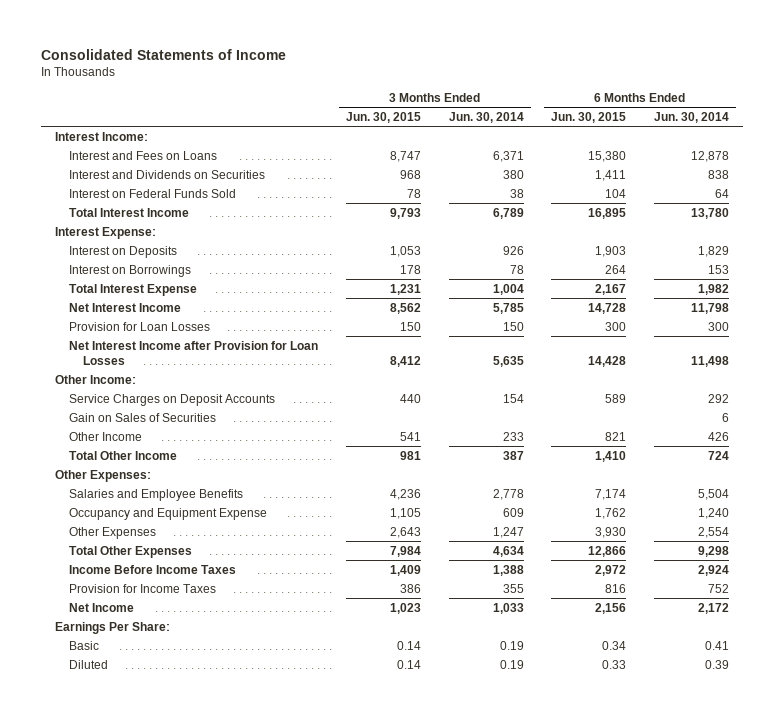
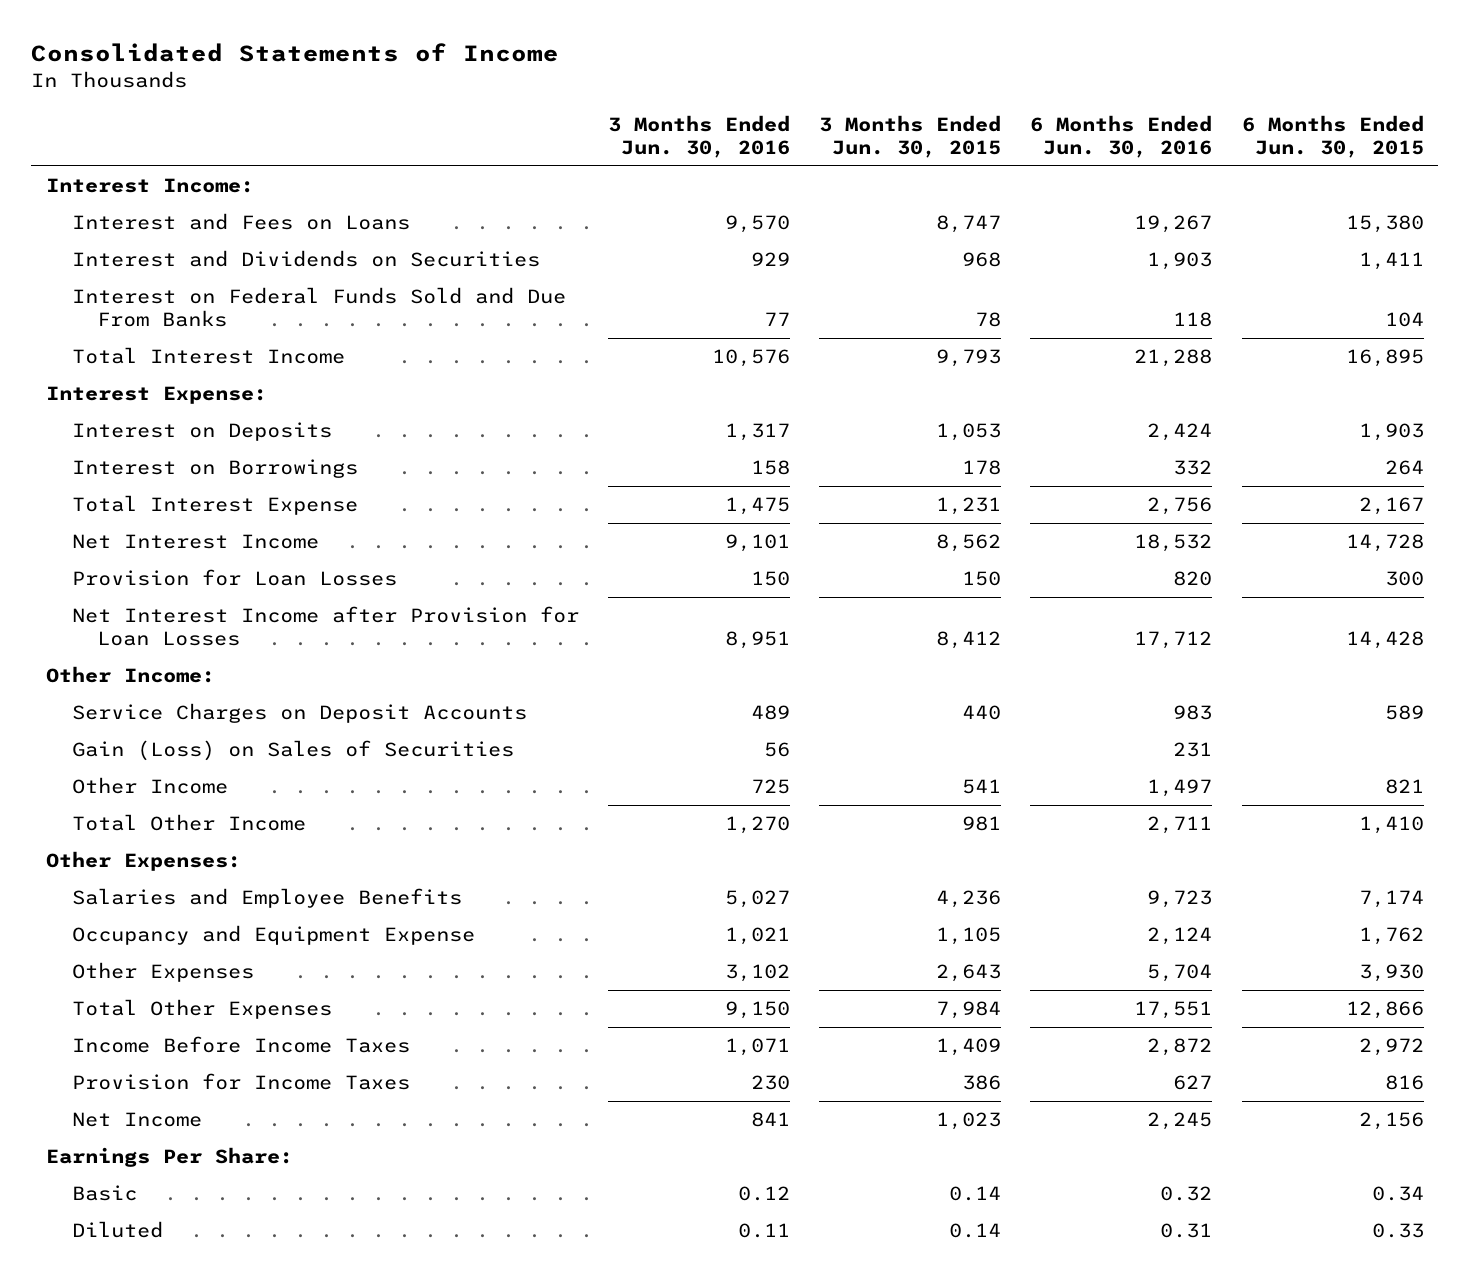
[448,111,524,123] Jun. 30, 2014 -> none
[654,111,730,123] Jun. 30, 2014 -> none
none -> [607,115,790,158] 3 Months Ended Jun. 30, 2016
none -> [1030,115,1213,158] 6 Months Ended Jun. 30, 2016
[68,188,236,198] Interest on Federal Funds Sold -> [71,287,566,327] Interest on Federal Funds Sold and Due From Banks
[68,412,216,422] Gain on Sales of Securities -> [71,740,514,762] Gain (Loss) on Sales of Securities

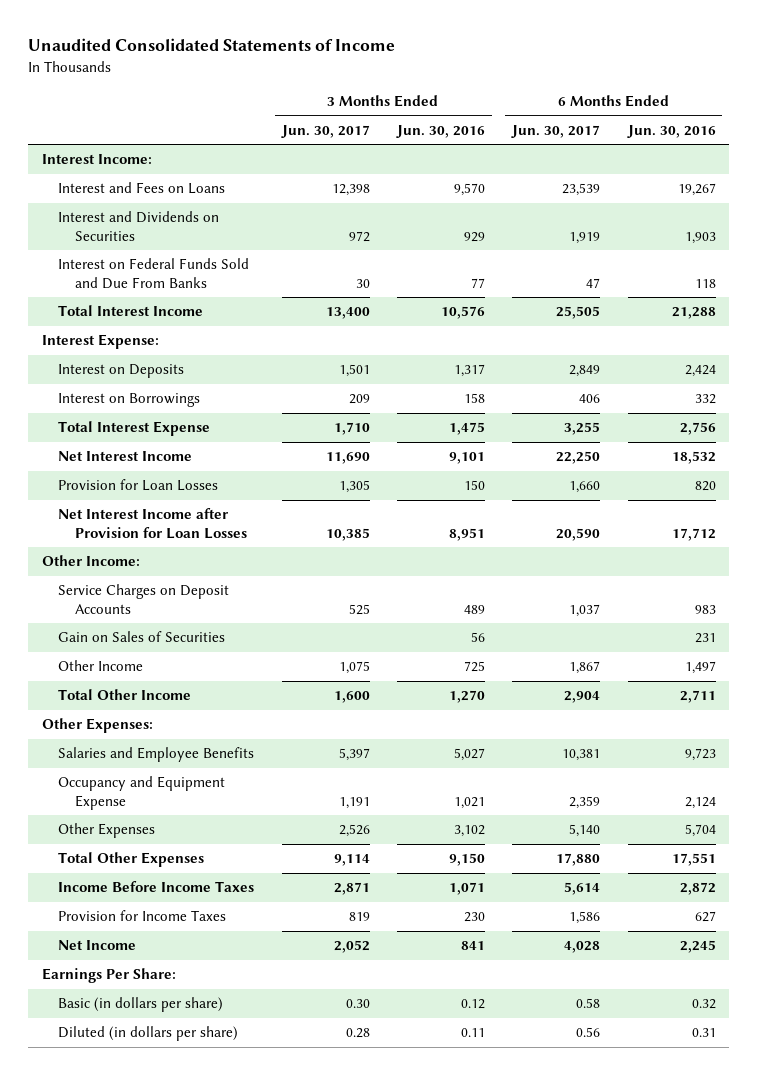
[31,43,560,63] Consolidated Statements of Income -> [27,38,395,52] Unaudited Consolidated Statements of Income
[819,115,1002,158] 3 Months Ended Jun. 30, 2015 -> none
[1241,115,1424,158] 6 Months Ended Jun. 30, 2015 -> none
none -> [280,124,370,138] Jun. 30, 2017
none -> [511,124,601,138] Jun. 30, 2017
[71,740,514,762] Gain (Loss) on Sales of Securities -> [58,631,226,643] Gain on Sales of Securities
[71,1185,137,1202] Basic -> [58,997,224,1013] Basic (in dollars per share)
[71,1221,163,1239] Diluted -> [58,1026,239,1042] Diluted (in dollars per share)

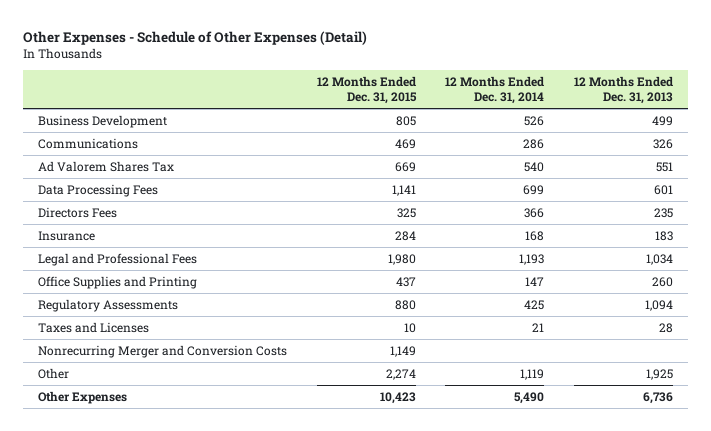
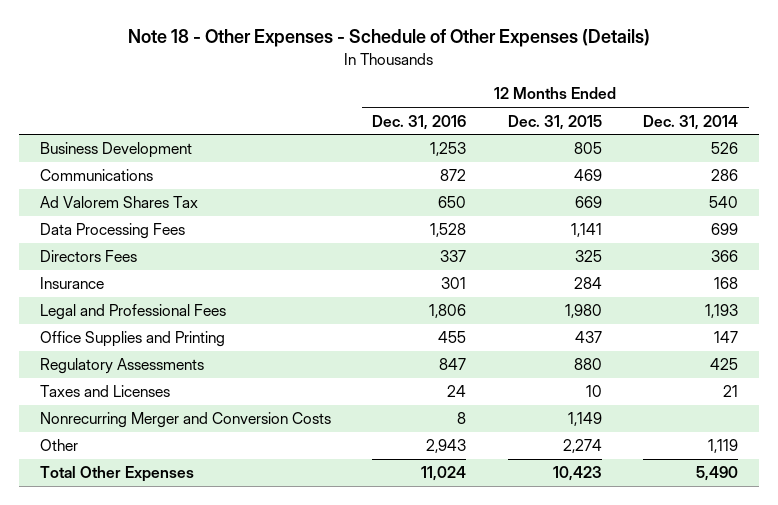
[23,31,368,46] Other Expenses - Schedule of Other Expenses (Detail) -> [128,29,651,48] Note 18 - Other Expenses - Schedule of Other Expenses (Details)
[574,75,674,104] 12 Months Ended Dec. 31, 2013 -> none
none -> [372,114,467,130] Dec. 31, 2016
[38,390,128,404] Other Expenses -> [39,466,194,483] Total Other Expenses

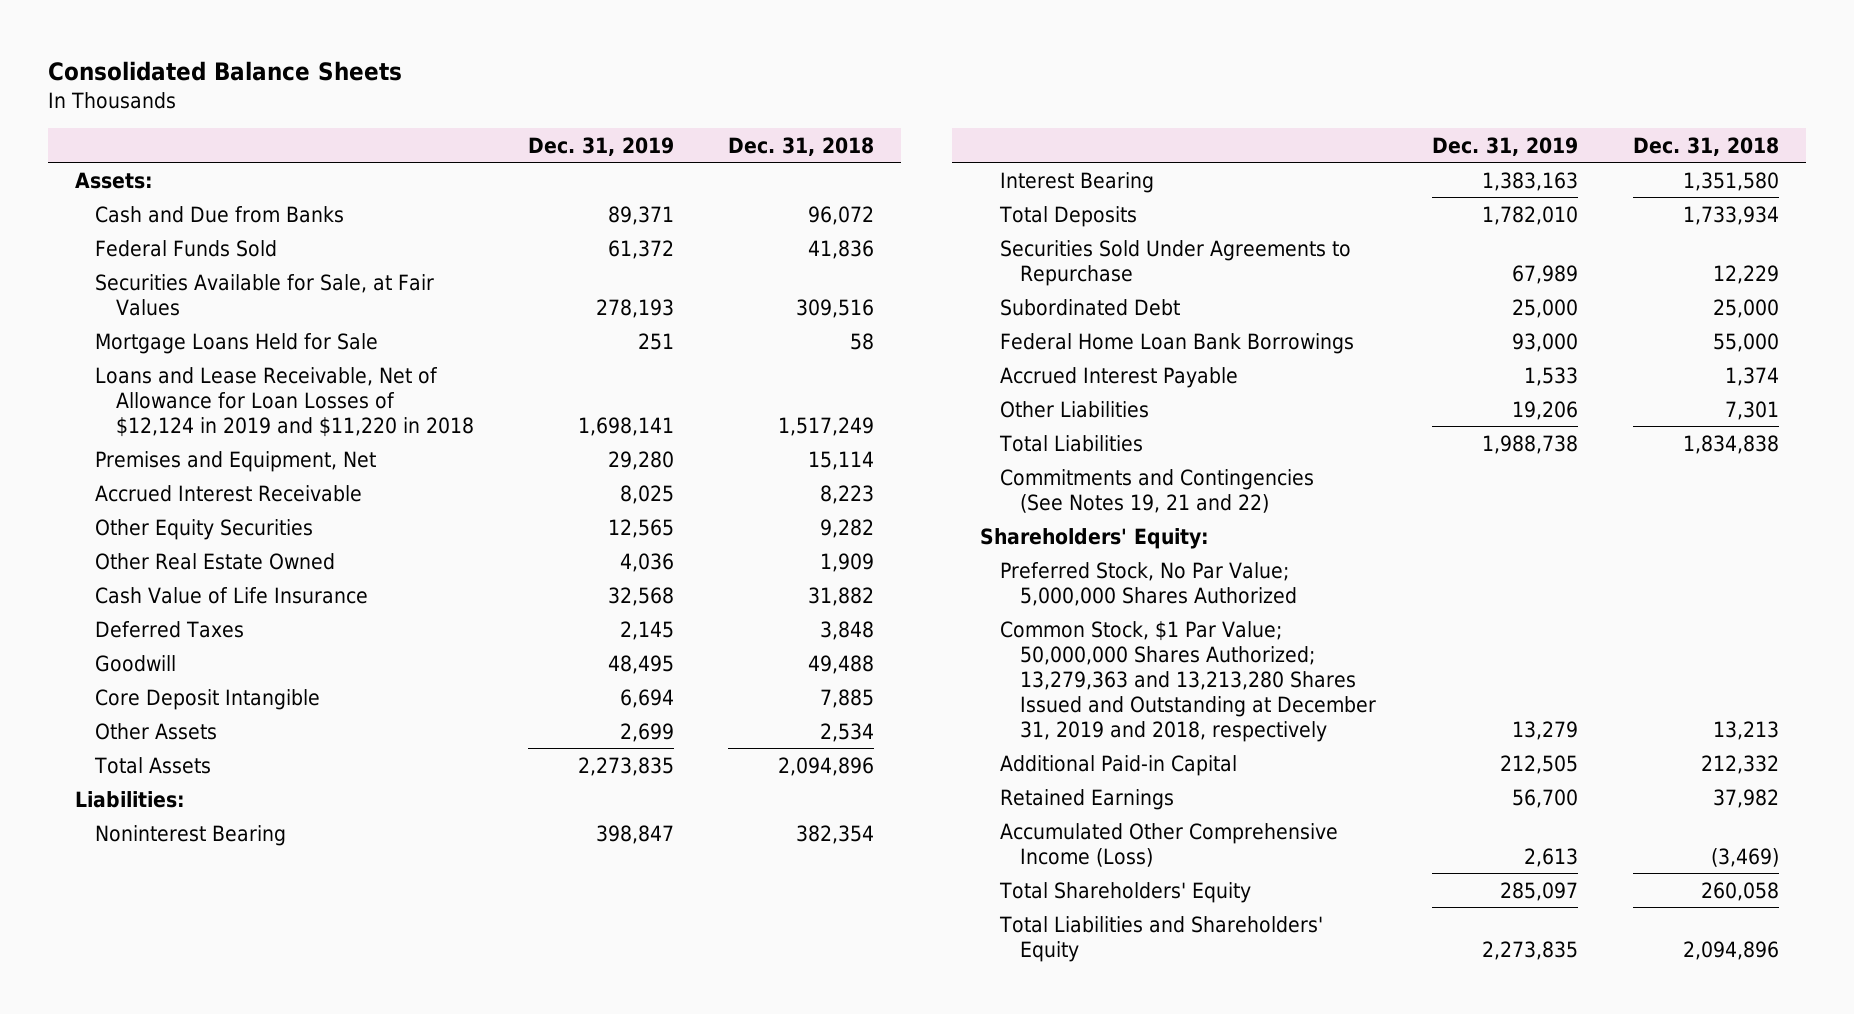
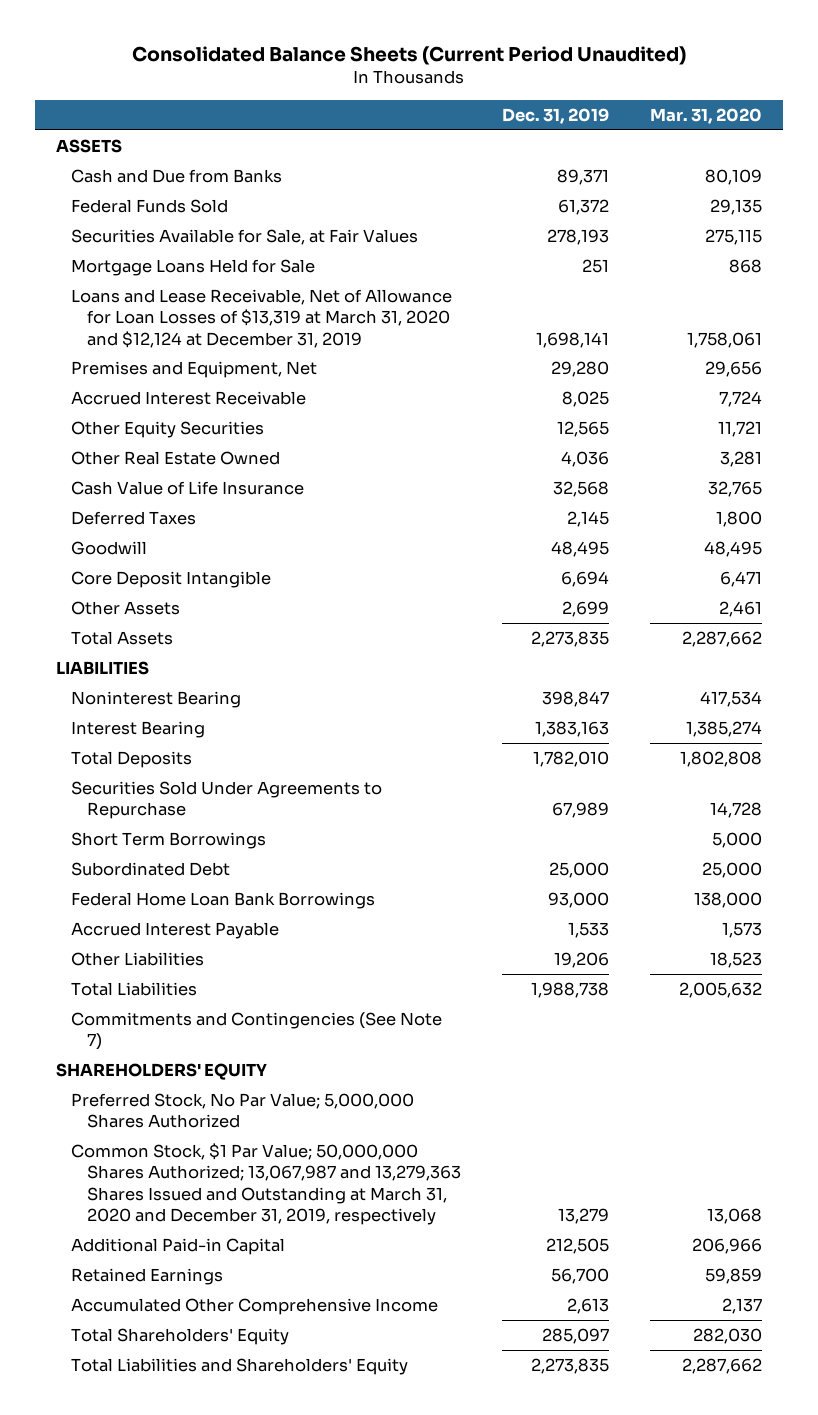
[47,60,402,81] Consolidated Balance Sheets -> [131,45,686,65] Consolidated Balance Sheets (Current Period Unaudited)
[728,136,875,156] Dec. 31, 2018 -> none
none -> [650,107,763,124] Mar. 31, 2020
[75,171,154,189] Assets: -> [55,138,122,153] ASSETS
[95,366,474,437] Loans and Lease Receivable, Net of Allowance for Loan Losses of $12,124 in 2019 and $11,220 in 2018 -> [71,288,453,348] Loans and Lease Receivable, Net of Allowance for Loan Losses of $13,319 at March 31, 2020 and $12,124 at December 31, 2019
[75,790,186,808] Liabilities: -> [55,660,149,675] LIABILITIES
none -> [71,831,267,849] Short Term Borrowings
[999,468,1314,513] Commitments and Contingencies (See Notes 19, 21 and 22) -> [71,1011,443,1051] Commitments and Contingencies (See Note 7)
[979,527,1209,549] Shareholders' Equity: -> [55,1062,267,1080] SHAREHOLDERS' EQUITY
[999,620,1377,742] Common Stock, $1 Par Value; 50,000,000 Shares Authorized; 13,279,363 and 13,213,280 Shares Issued and Outstanding at December 31, 2019 and 2018, respectively -> [71,1142,462,1225] Common Stock, $1 Par Value; 50,000,000 Shares Authorized; 13,067,987 and 13,279,363 Shares Issued and Outstanding at March 31, 2020 and December 31, 2019, respectively
[999,822,1338,867] Accumulated Other Comprehensive Income (Loss) -> [71,1297,439,1315] Accumulated Other Comprehensive Income

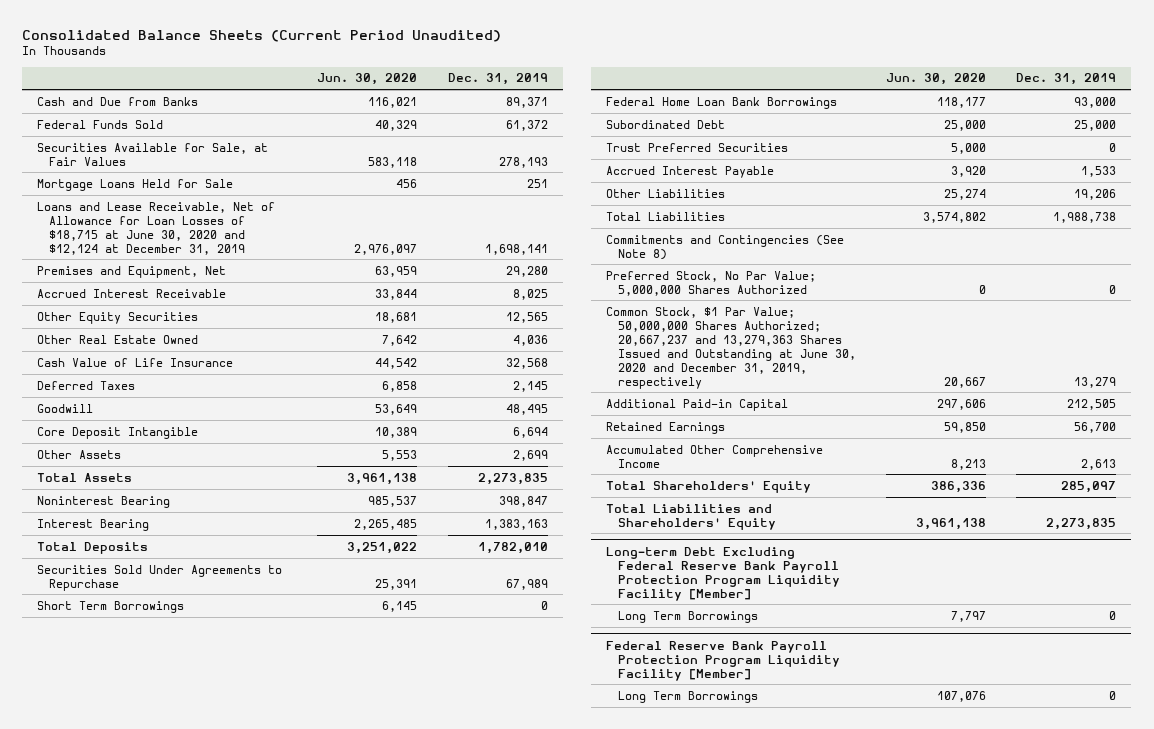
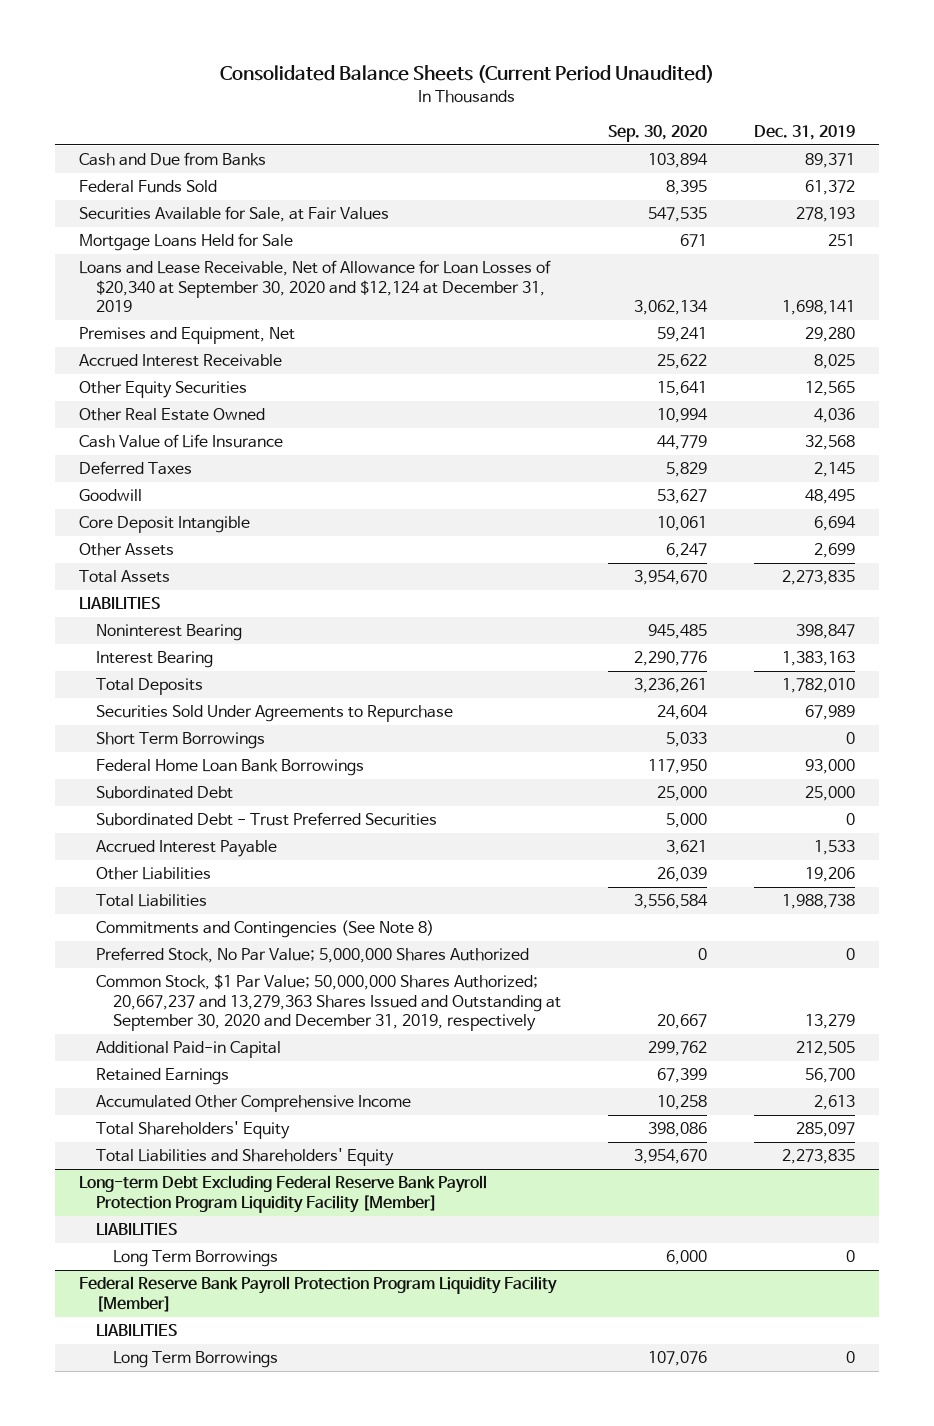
[317,73,418,86] Jun. 30, 2020 -> none
none -> [608,125,708,143] Sep. 30, 2020
[37,201,276,255] Loans and Lease Receivable, Net of Allowance for Loan Losses of $18,715 at June 30, 2020 and $12,124 at December 31, 2019 -> [78,260,551,313] Loans and Lease Receivable, Net of Allowance for Loan Losses of $20,340 at September 30, 2020 and $12,124 at December 31, 2019
none -> [78,597,160,610] LIABILITIES
[606,142,789,152] Trust Preferred Securities -> [95,812,437,827] Subordinated Debt - Trust Preferred Securities
[606,306,857,389] Common Stock, $1 Par Value; 50,000,000 Shares Authorized; 20,667,237 and 13,279,363 Shares Issued and Outstanding at June 30, 2020 and December 31, 2019, respectively -> [95,974,561,1032] Common Stock, $1 Par Value; 50,000,000 Shares Authorized; 20,667,237 and 13,279,363 Shares Issued and Outstanding at September 30, 2020 and December 31, 2019, respectively
none -> [95,1223,177,1236] LIABILITIES
none -> [95,1324,177,1337] LIABILITIES

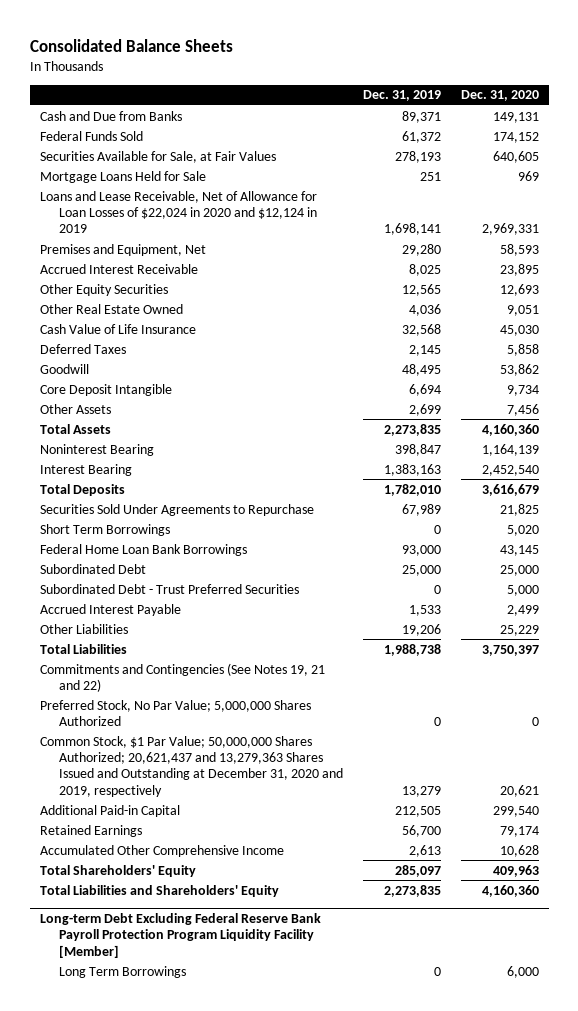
[220,65,715,84] Consolidated Balance Sheets (Current Period Unaudited) -> [29,38,233,52] Consolidated Balance Sheets
[608,125,708,143] Sep. 30, 2020 -> none
none -> [460,90,539,102] Dec. 31, 2020
[78,260,551,313] Loans and Lease Receivable, Net of Allowance for Loan Losses of $20,340 at September 30, 2020 and $12,124 at December 31, 2019 -> [39,190,317,234] Loans and Lease Receivable, Net of Allowance for Loan Losses of $22,024 in 2020 and $12,124 in 2019
[78,597,160,610] LIABILITIES -> none
[95,920,434,939] Commitments and Contingencies (See Note 8) -> [39,662,325,692] Commitments and Contingencies (See Notes 19, 21 and 22)
[95,974,561,1032] Common Stock, $1 Par Value; 50,000,000 Shares Authorized; 20,667,237 and 13,279,363 Shares Issued and Outstanding at September 30, 2020 and December 31, 2019, respectively -> [39,735,343,797] Common Stock, $1 Par Value; 50,000,000 Shares Authorized; 20,621,437 and 13,279,363 Shares Issued and Outstanding at December 31, 2020 and 2019, respectively
[95,1223,177,1236] LIABILITIES -> none
[78,1276,557,1312] Federal Reserve Bank Payroll Protection Program Liquidity Facility [Member] -> none
[95,1324,177,1337] LIABILITIES -> none
[112,1351,278,1369] Long Term Borrowings -> none

